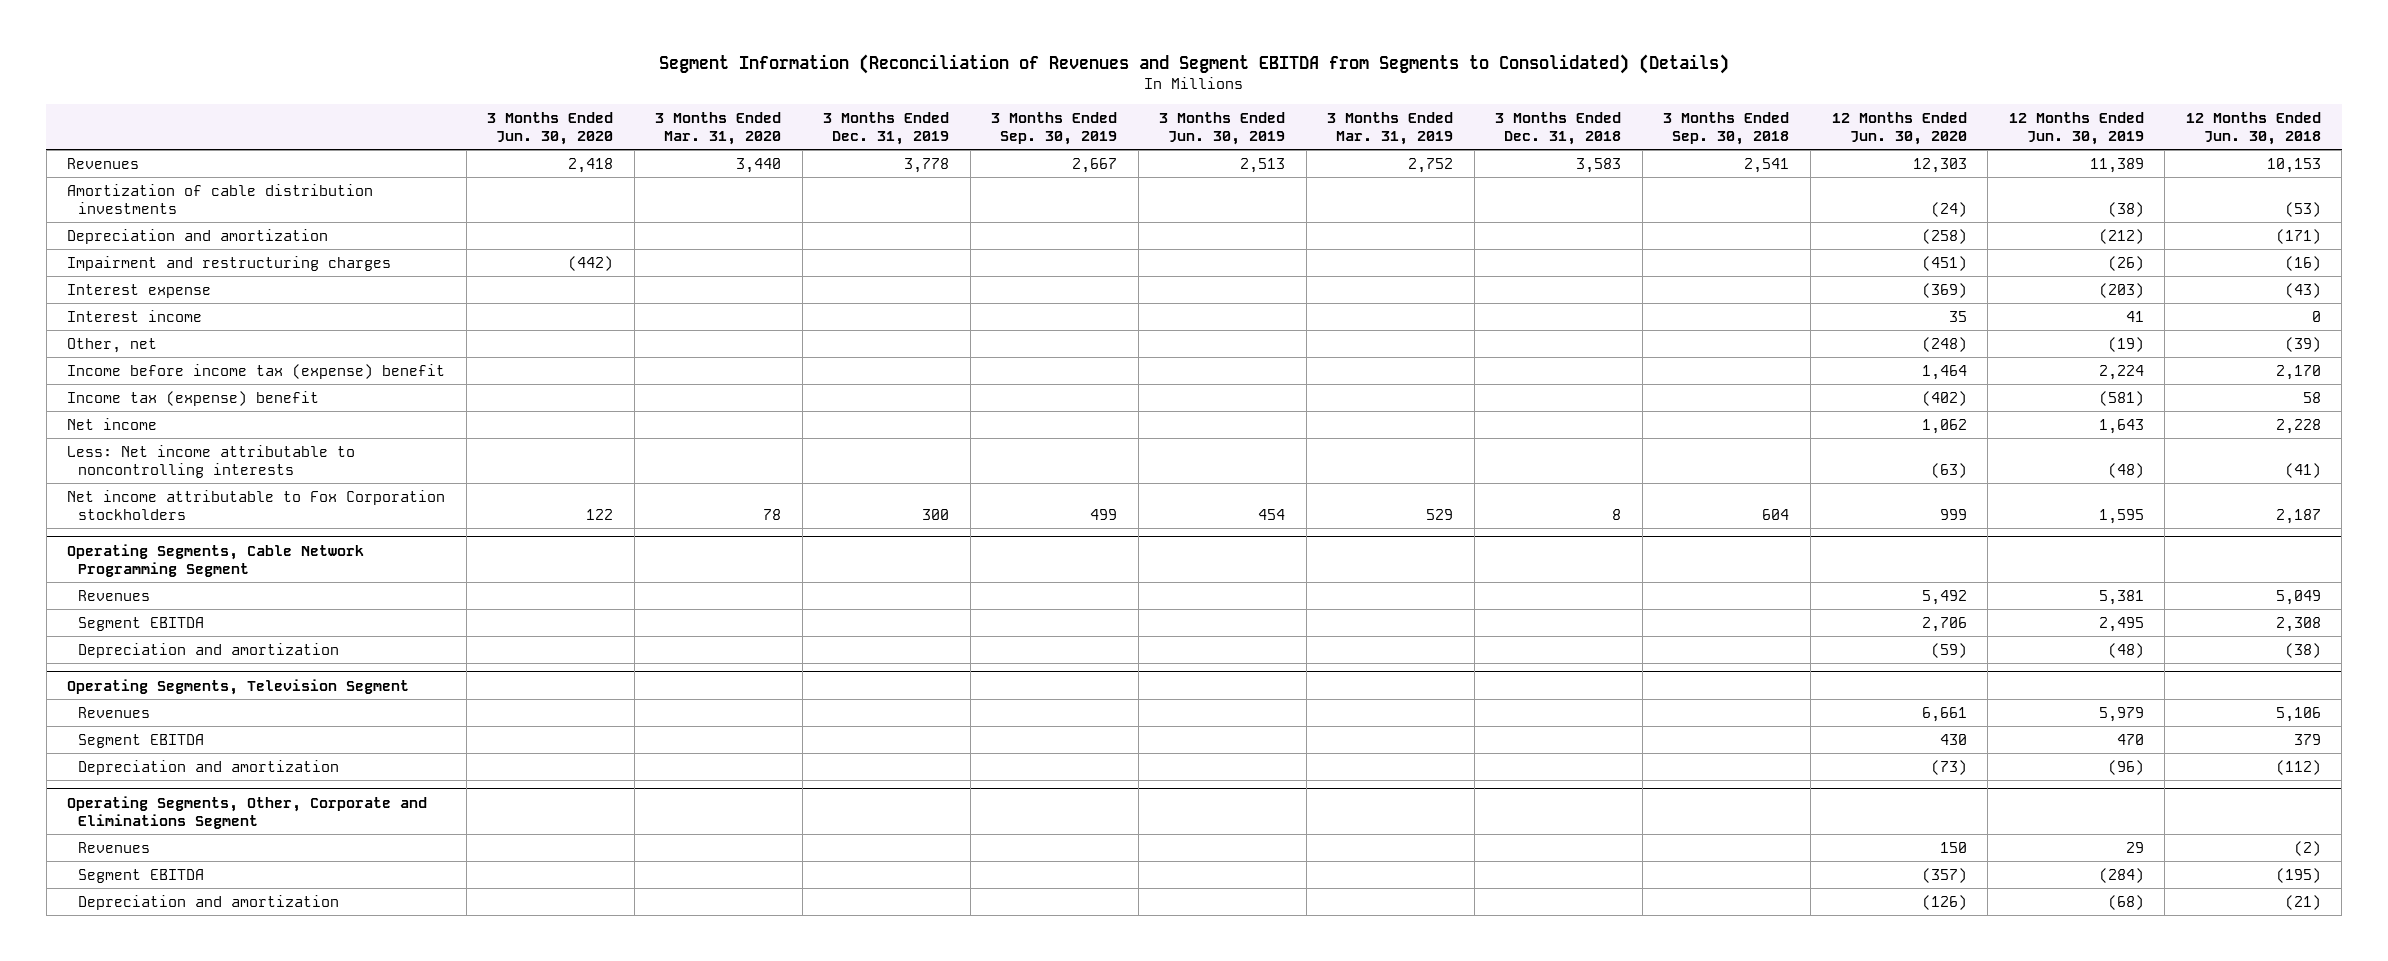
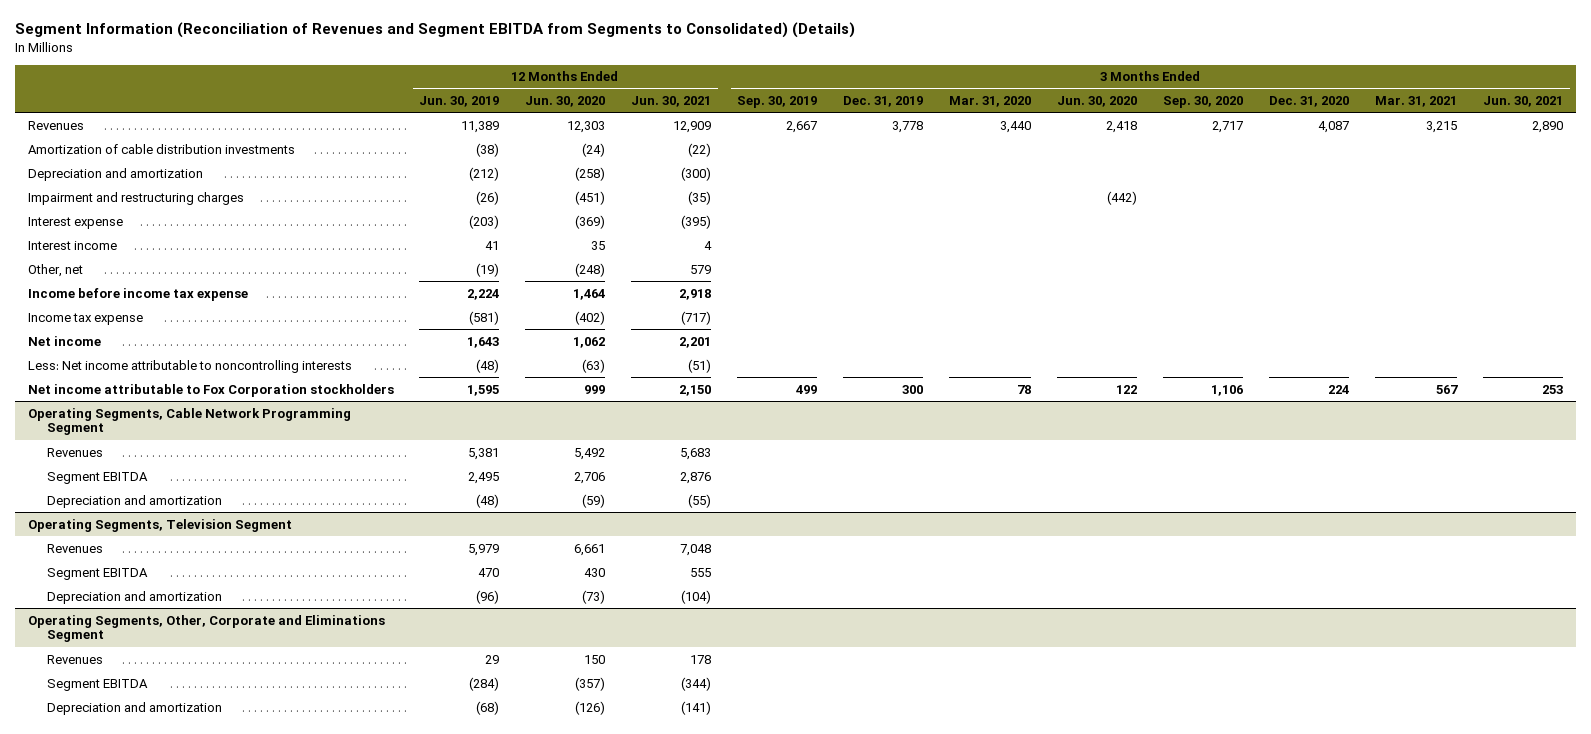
[1159,111,1286,145] 3 Months Ended Jun. 30, 2019 -> none
[1327,111,1454,145] 3 Months Ended Mar. 31, 2019 -> none
[1495,111,1622,145] 3 Months Ended Dec. 31, 2018 -> none
[1663,111,1790,145] 3 Months Ended Sep. 30, 2018 -> none
[2185,111,2321,145] 12 Months Ended Jun. 30, 2018 -> none
none -> [631,96,712,108] Jun. 30, 2021
none -> [1163,96,1244,109] Sep. 30, 2020
none -> [1269,96,1350,108] Dec. 31, 2020
none -> [1375,96,1458,108] Mar. 31, 2021
none -> [1483,96,1564,108] Jun. 30, 2021
[67,363,446,379] Income before income tax (expense) benefit -> [27,287,248,301] Income before income tax expense
[67,390,320,406] Income tax (expense) benefit -> [27,312,143,325] Income tax expense

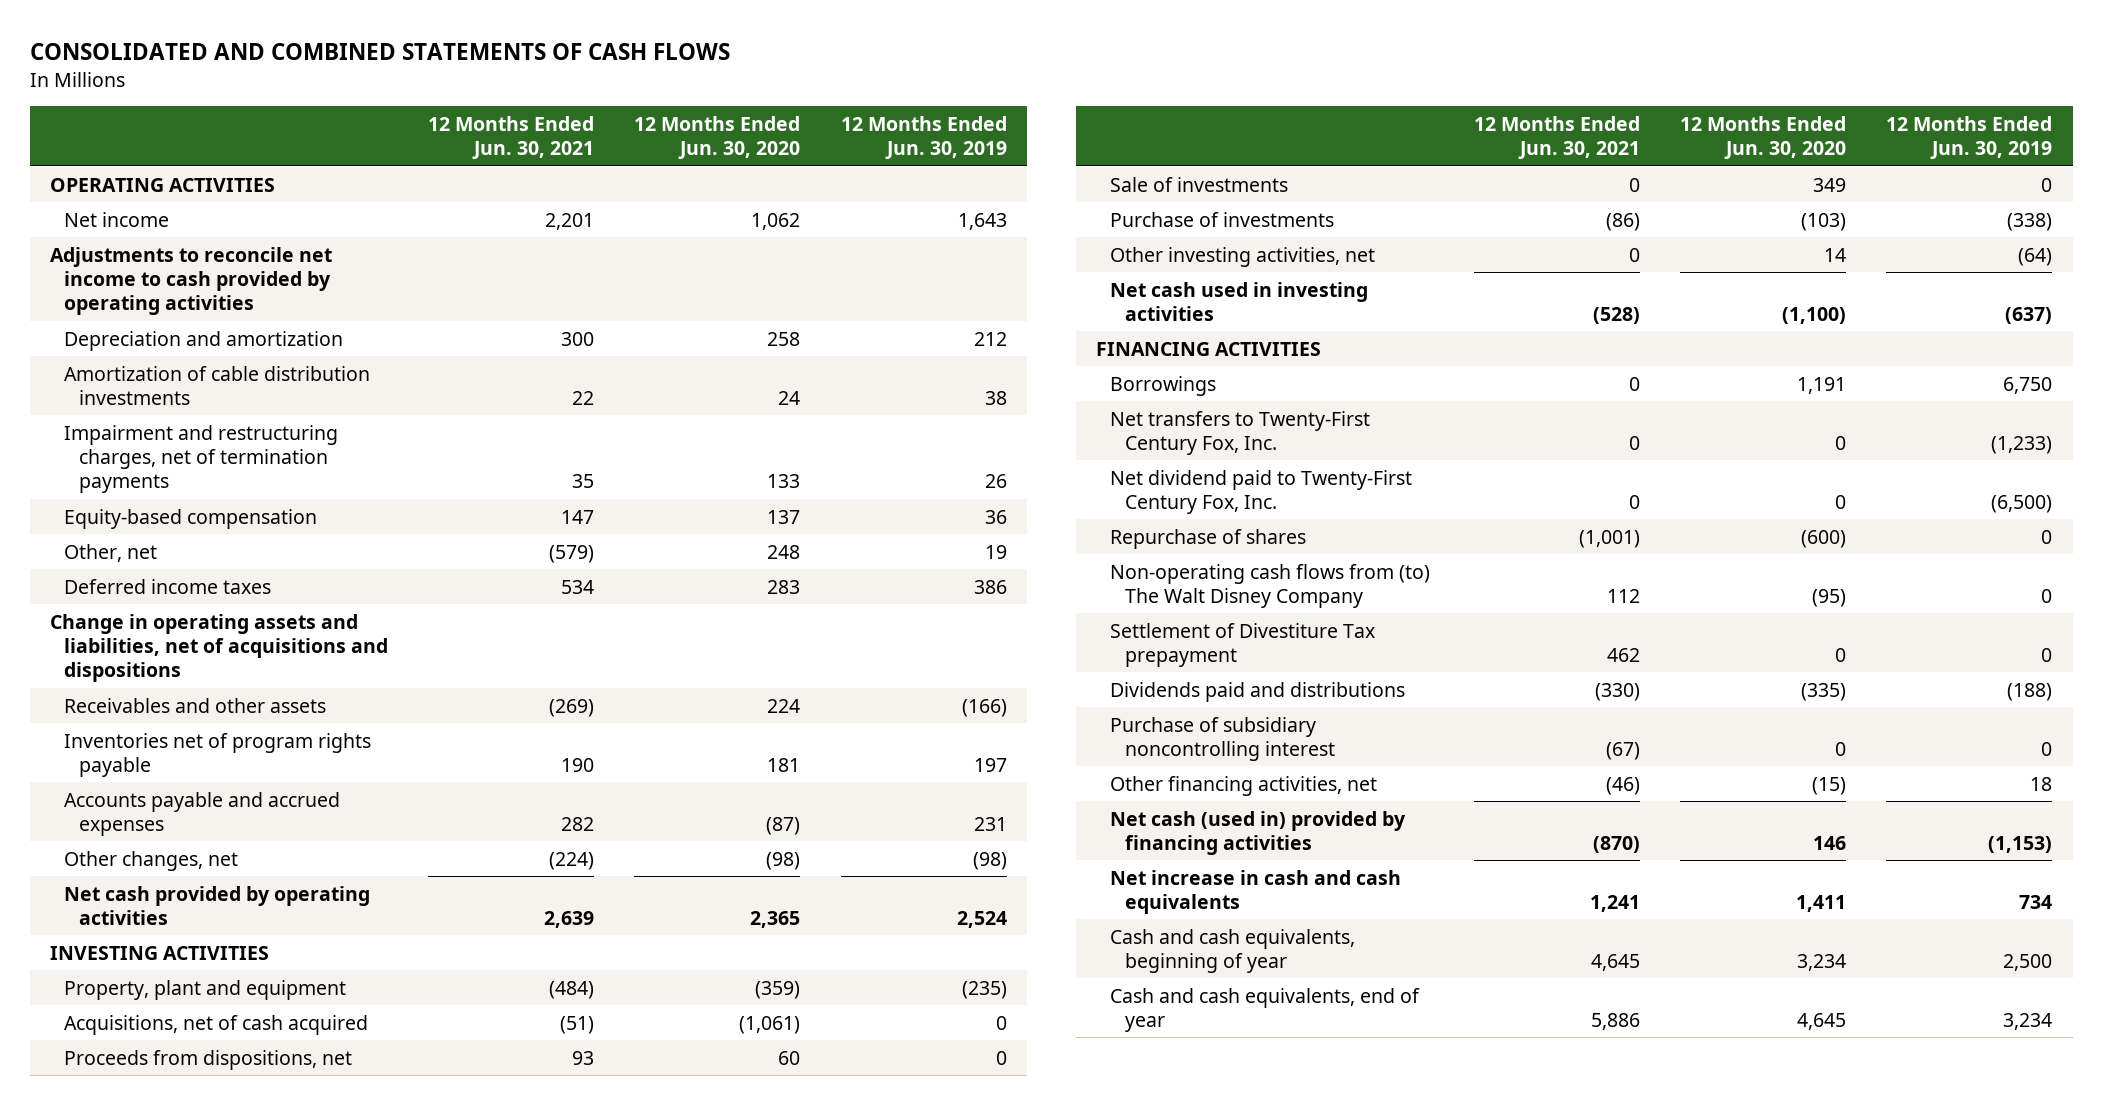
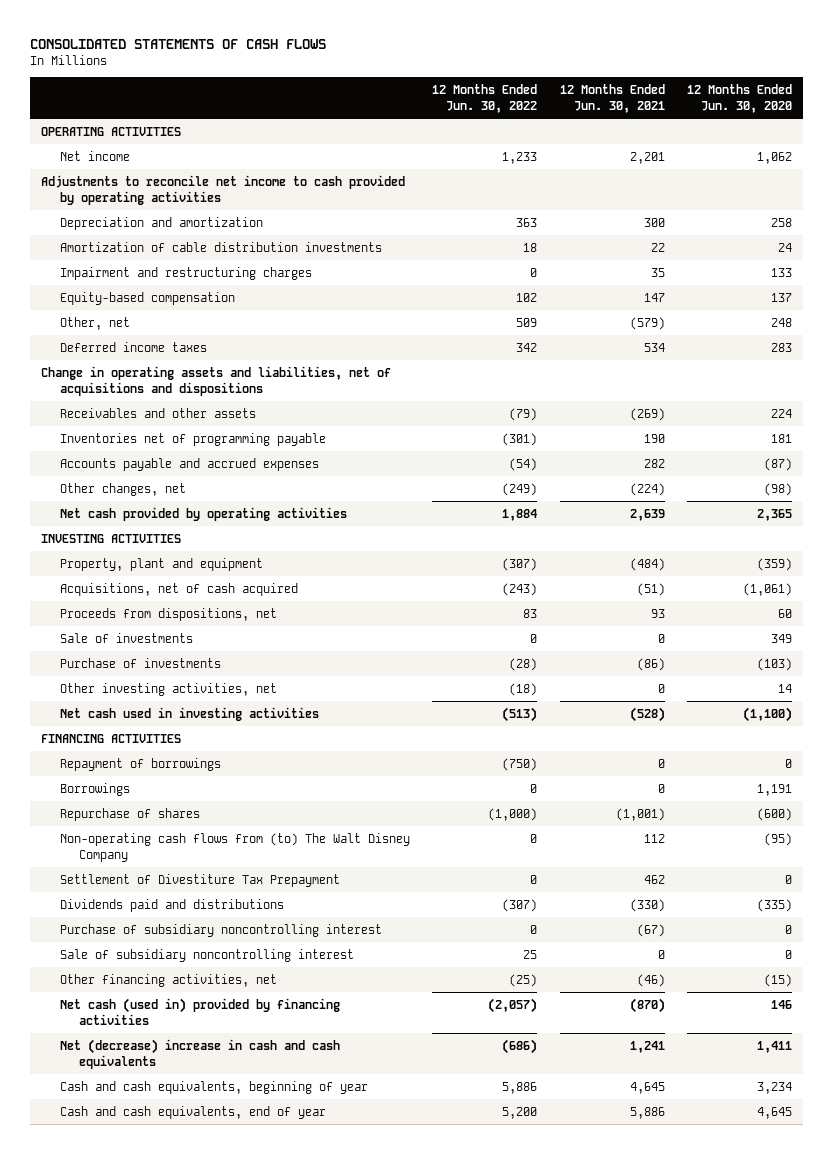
[29,43,730,61] CONSOLIDATED AND COMBINED STATEMENTS OF CASH FLOWS -> [29,38,326,49] CONSOLIDATED STATEMENTS OF CASH FLOWS
[840,116,1007,160] 12 Months Ended Jun. 30, 2019 -> none
none -> [432,84,538,113] 12 Months Ended Jun. 30, 2022
[64,424,339,494] Impairment and restructuring charges, net of termination payments -> [60,266,313,280] Impairment and restructuring charges
[64,732,372,777] Inventories net of program rights payable -> [60,432,327,446] Inventories net of programming payable
none -> [60,757,222,771] Repayment of borrowings
[1110,410,1371,455] Net transfers to Twenty-First Century Fox, Inc. -> none
[1110,469,1413,514] Net dividend paid to Twenty-First Century Fox, Inc. -> none
[1110,622,1376,667] Settlement of Divestiture Tax prepayment -> [60,873,341,887] Settlement of Divestiture Tax Prepayment
none -> [60,948,355,962] Sale of subsidiary noncontrolling interest
[1110,869,1402,914] Net increase in cash and cash equivalents -> [60,1038,341,1069] Net (decrease) increase in cash and cash equivalents

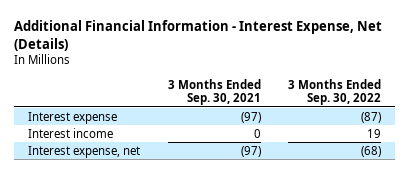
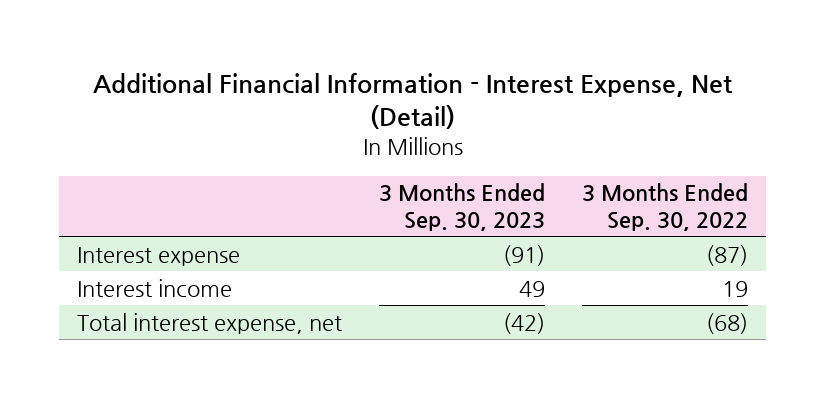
[13,20,382,52] Additional Financial Information - Interest Expense, Net (Details) -> [92,73,733,130] Additional Financial Information - Interest Expense, Net (Detail)
[167,78,261,106] 3 Months Ended Sep. 30, 2021 -> none
none -> [379,183,546,231] 3 Months Ended Sep. 30, 2023
[27,145,140,158] Interest expense, net -> [77,312,343,334] Total interest expense, net

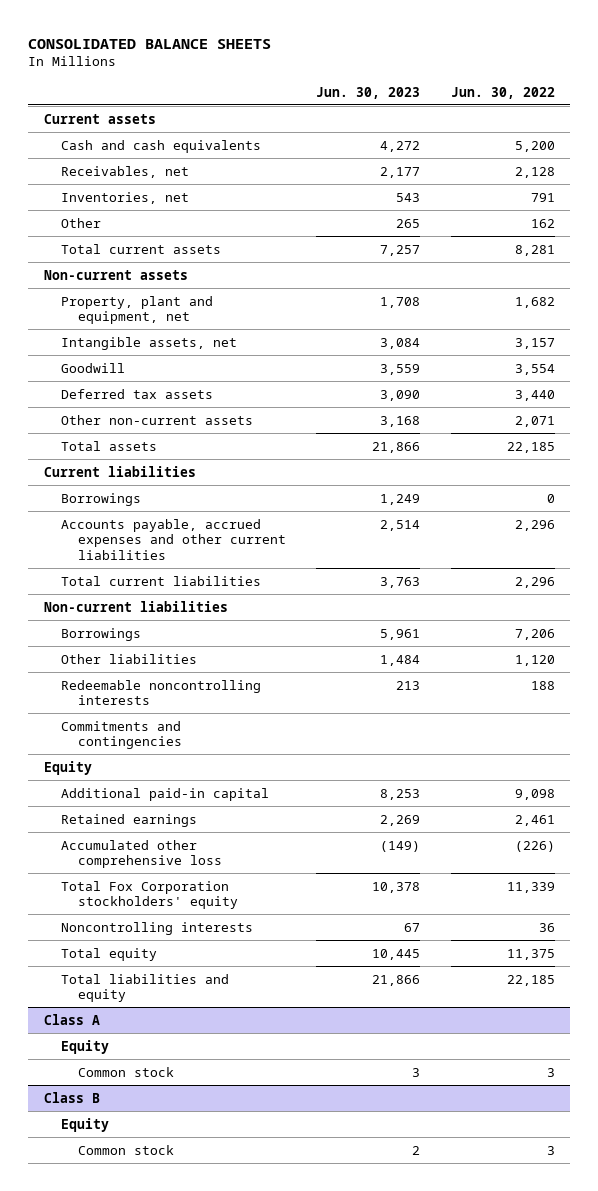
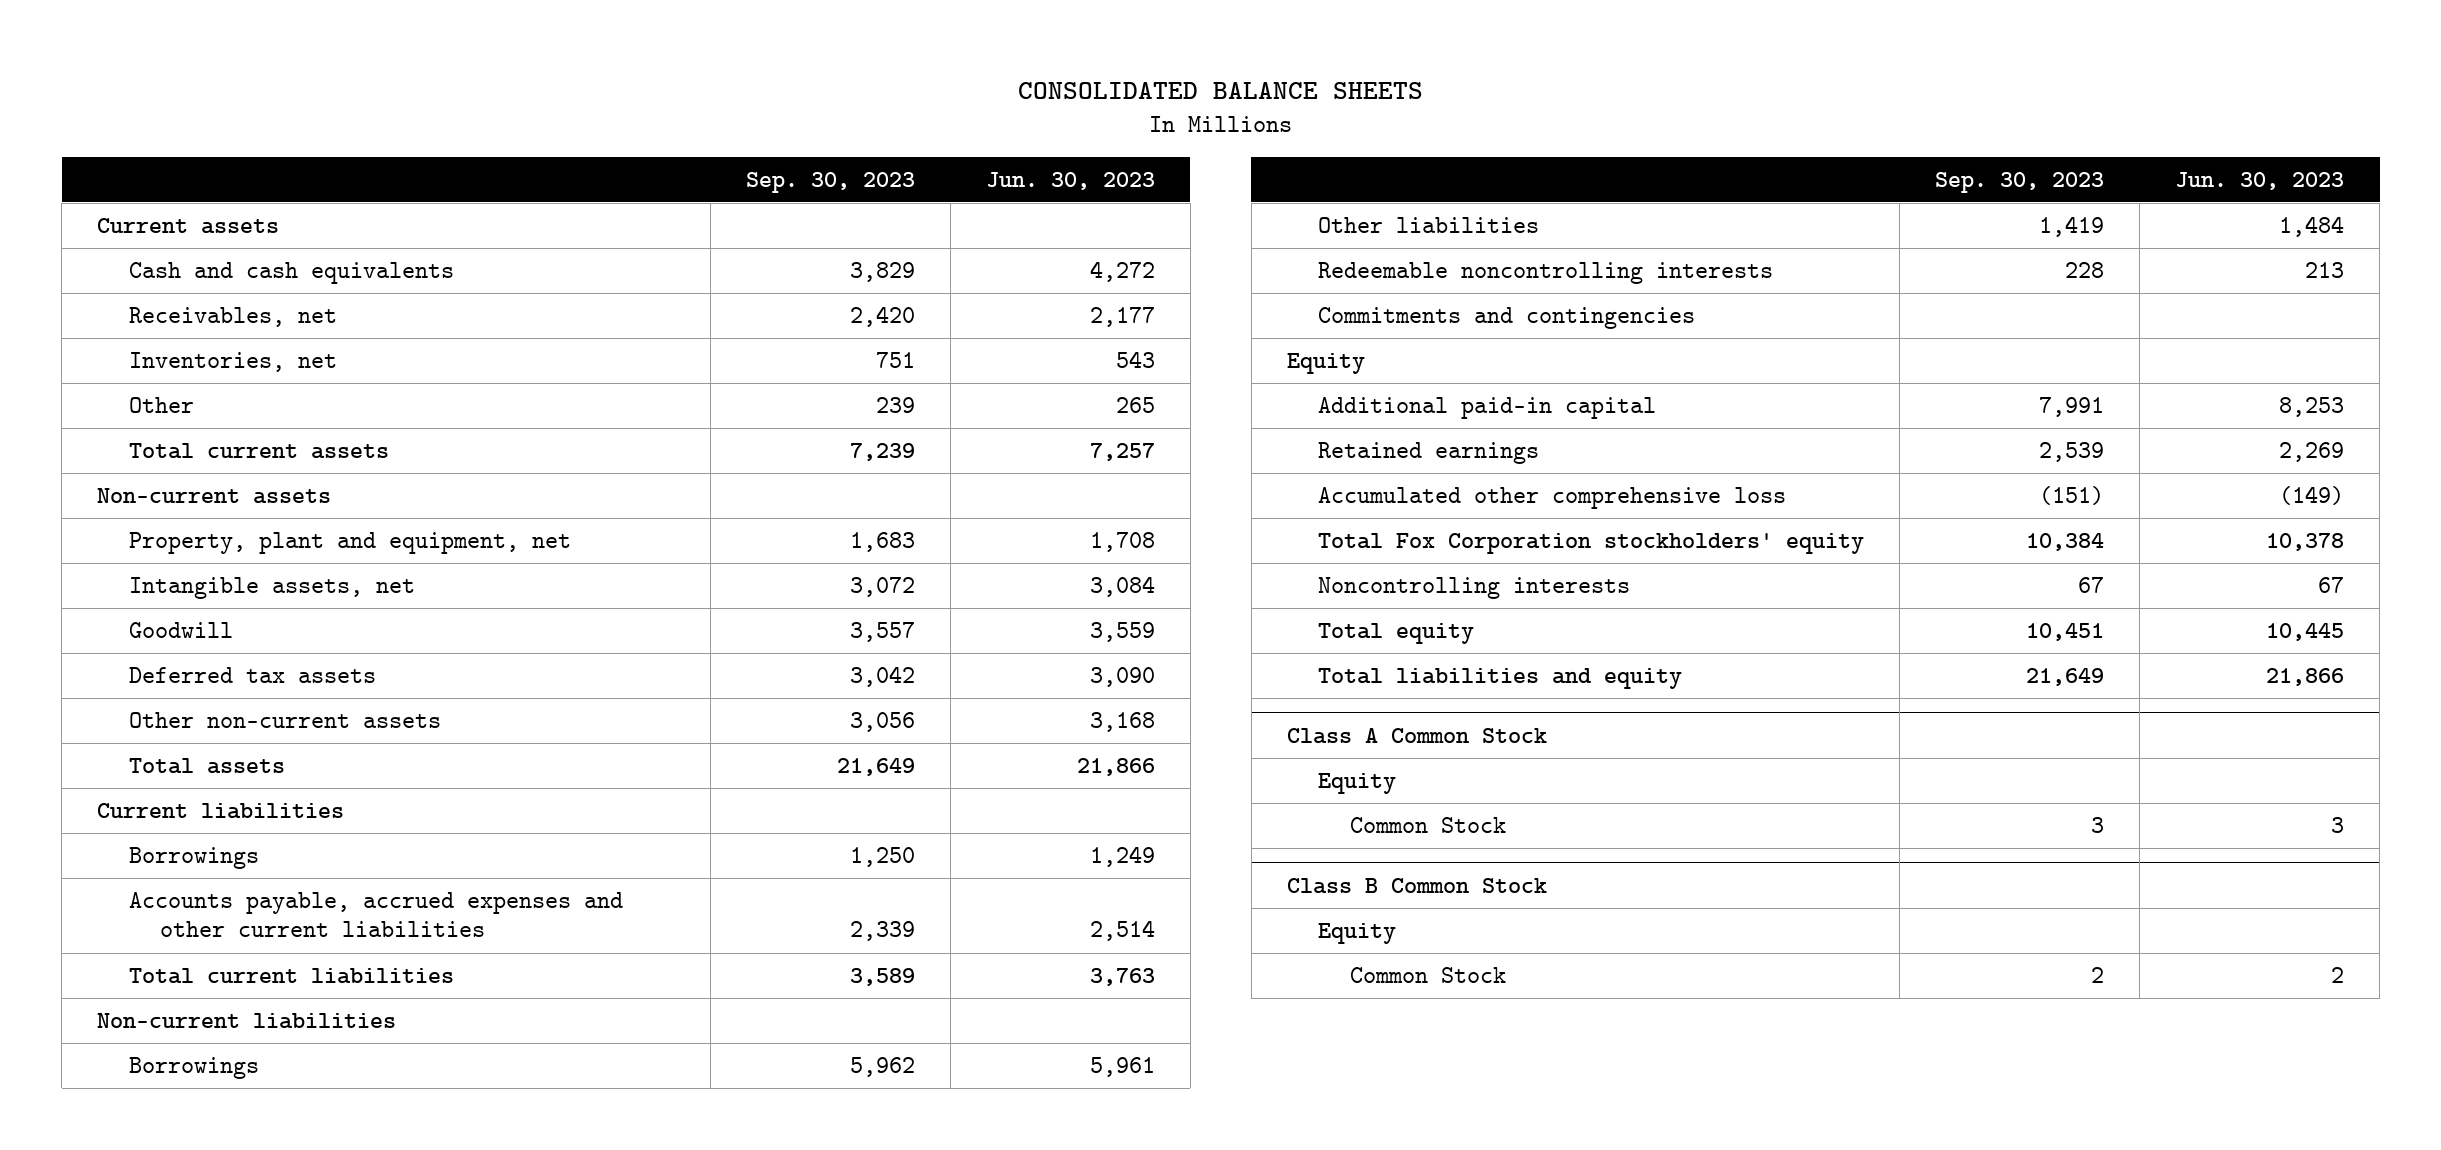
[450,86,555,99] Jun. 30, 2022 -> none
none -> [745,171,915,193] Sep. 30, 2023
[43,1013,100,1025] Class A -> [1286,727,1547,744] Class A Common Stock
[77,1066,174,1077] Common stock -> [1349,816,1506,833] Common Stock
[43,1091,100,1103] Class B -> [1286,877,1547,894] Class B Common Stock
[77,1144,174,1155] Common stock -> [1349,966,1506,983] Common Stock

